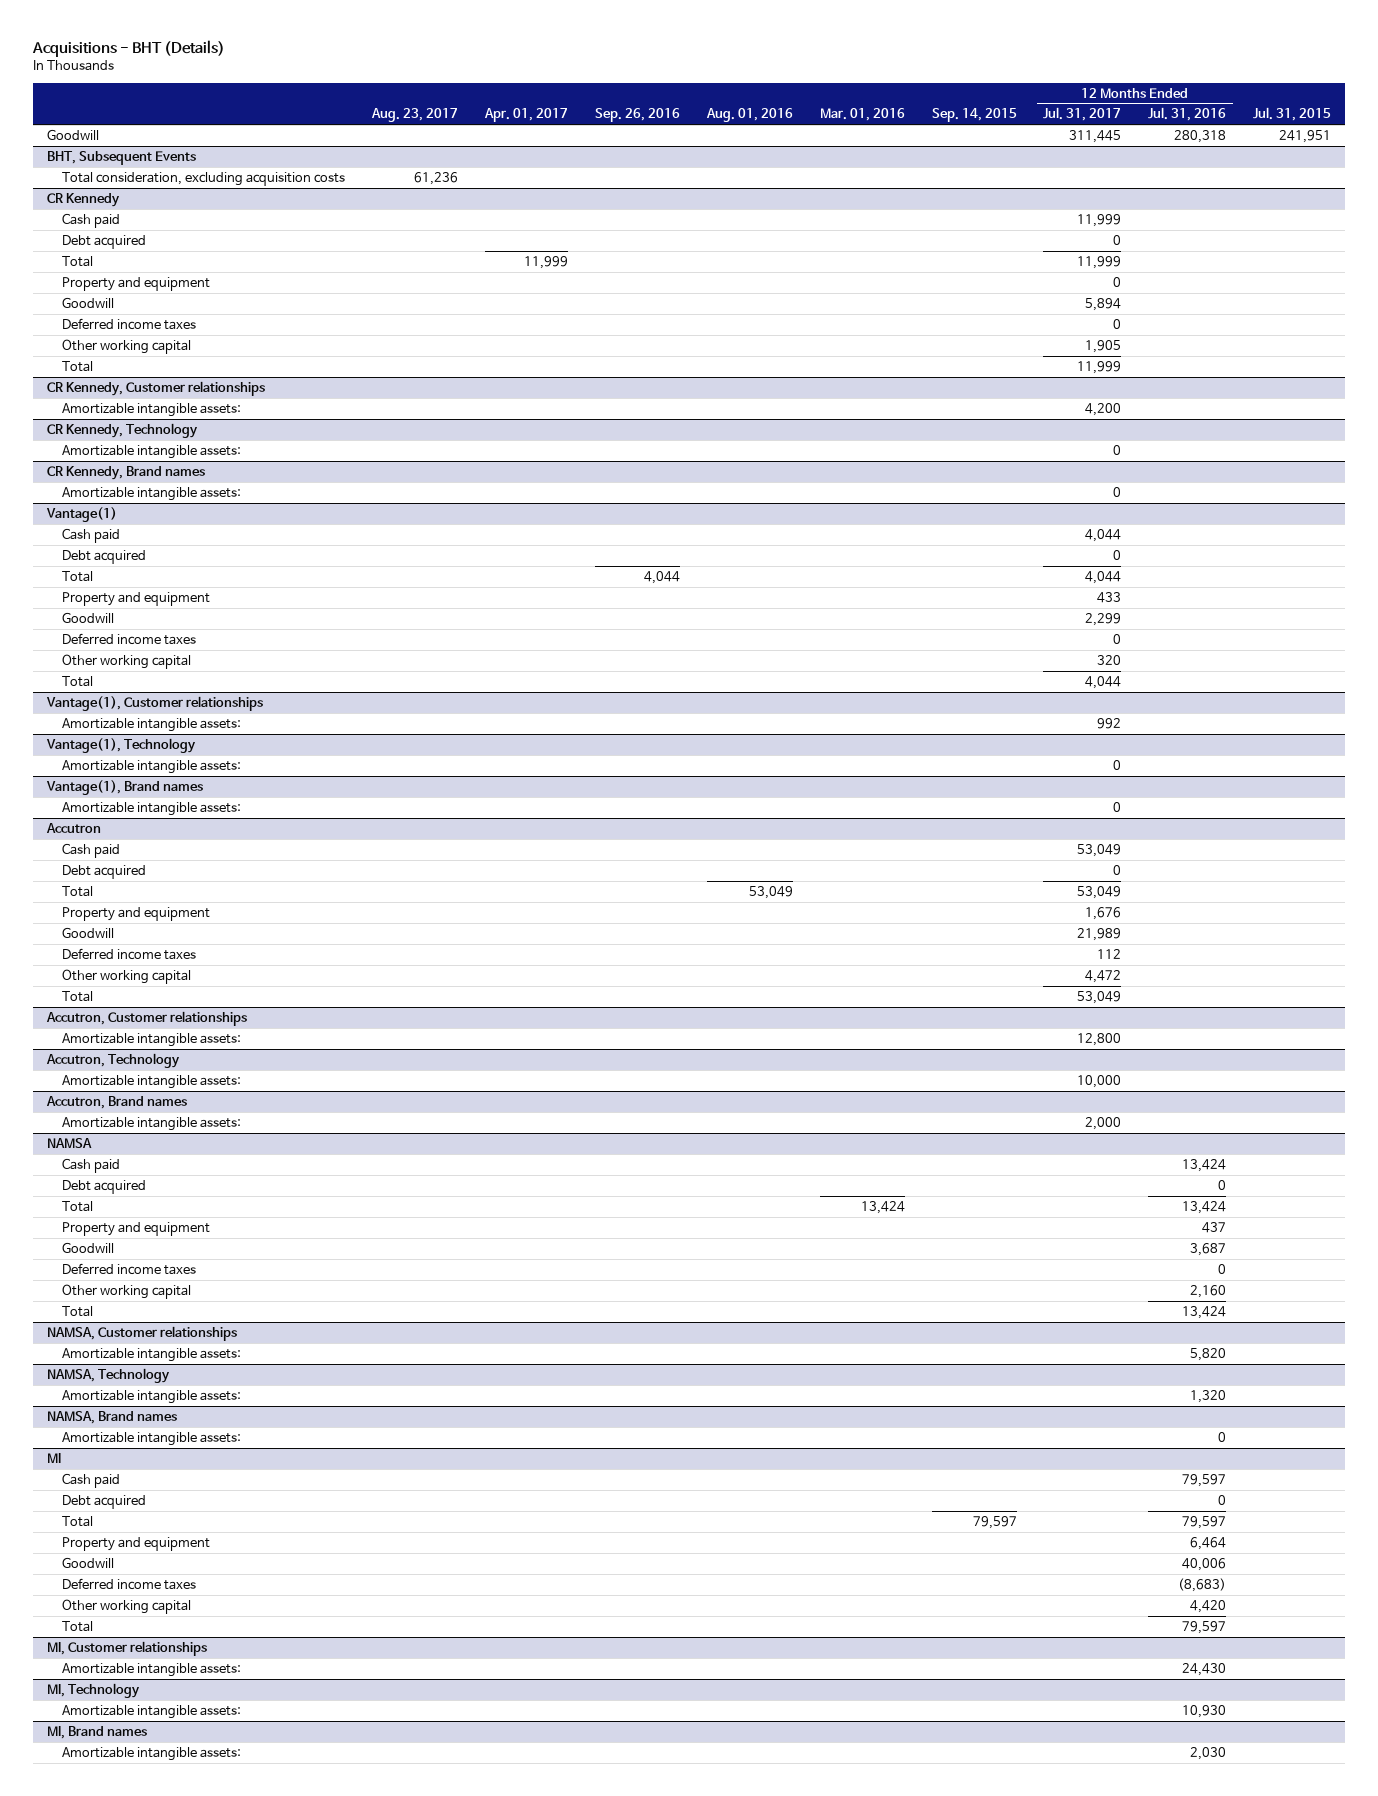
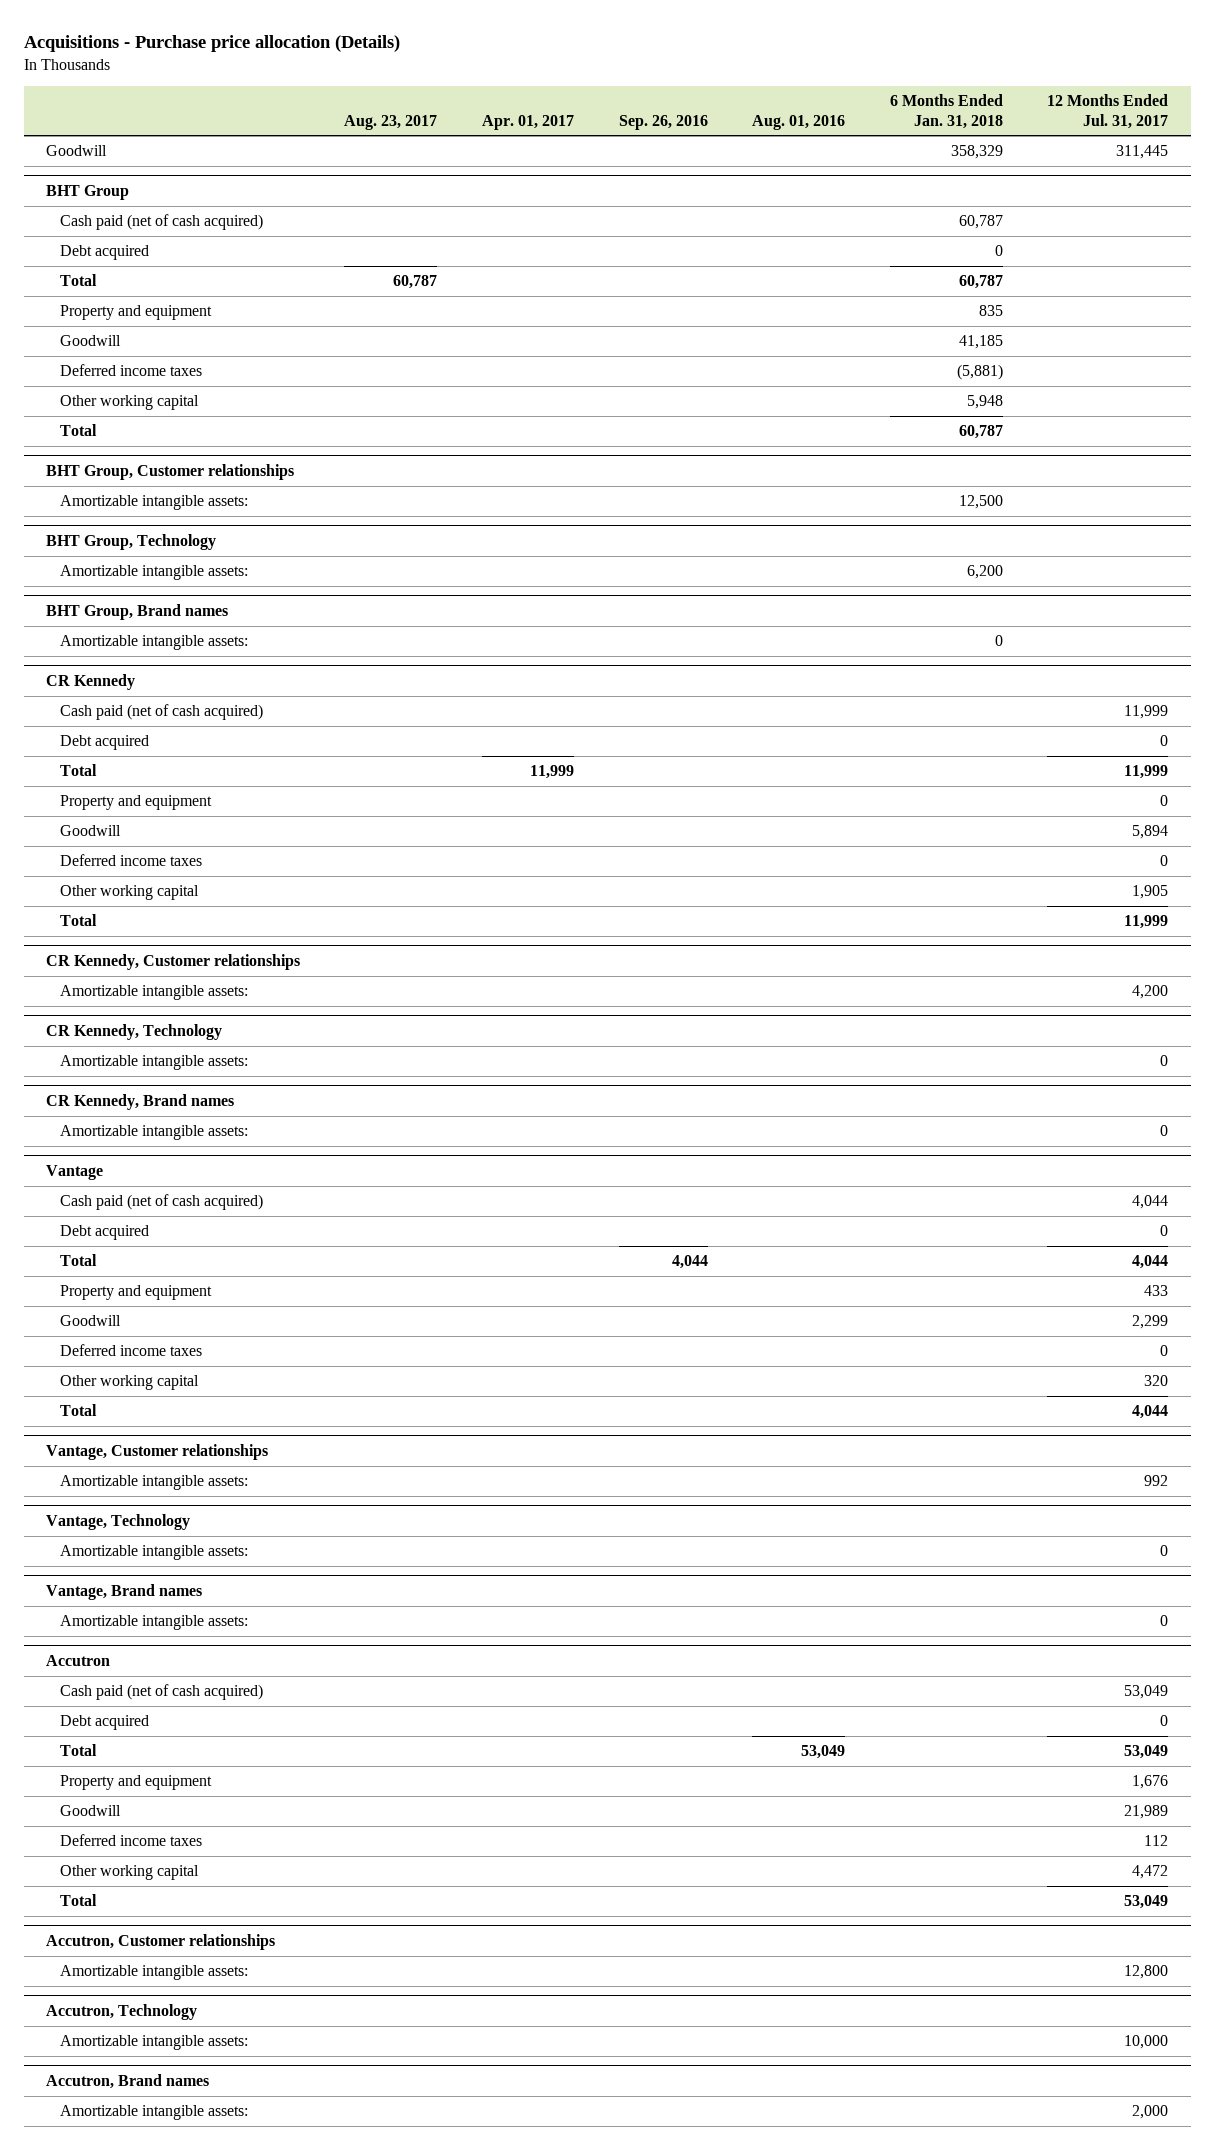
[32,40,226,58] Acquisitions - BHT (Details) -> [23,35,400,53] Acquisitions - Purchase price allocation (Details)
[819,108,905,122] Mar. 01, 2016 -> none
[931,108,1017,123] Sep. 14, 2015 -> none
[1148,107,1227,122] Jul. 31, 2016 -> none
[1253,107,1332,122] Jul. 31, 2015 -> none
none -> [889,93,1003,129] 6 Months Ended Jan. 31, 2018
[46,150,196,165] BHT, Subsequent Events -> none
[61,171,345,186] Total consideration, excluding acquisition costs -> none
none -> [45,184,129,200] BHT Group
none -> [59,214,263,231] Cash paid (net of cash acquired)
none -> [59,245,149,261] Debt acquired
none -> [59,274,97,287] Total
none -> [59,305,212,321] Property and equipment
none -> [59,335,121,347] Goodwill
none -> [59,364,202,377] Deferred income taxes
none -> [59,395,199,411] Other working capital
none -> [59,424,97,437] Total
none -> [45,463,294,480] BHT Group, Customer relationships
none -> [59,495,248,511] Amortizable intangible assets:
none -> [45,533,216,550] BHT Group, Technology
none -> [59,565,248,581] Amortizable intangible assets:
none -> [45,603,228,620] BHT Group, Brand names
none -> [59,635,248,651] Amortizable intangible assets:
[61,212,120,228] Cash paid -> [59,704,263,721] Cash paid (net of cash acquired)
[45,506,117,522] Vantage(1) -> [45,1164,103,1180] Vantage
[61,527,120,543] Cash paid -> [59,1194,263,1211] Cash paid (net of cash acquired)
[45,695,263,711] Vantage(1), Customer relationships -> [45,1443,268,1460] Vantage, Customer relationships
[45,737,196,753] Vantage(1), Technology -> [45,1513,190,1530] Vantage, Technology
[45,779,203,795] Vantage(1), Brand names -> [45,1583,202,1600] Vantage, Brand names
[61,842,120,858] Cash paid -> [59,1684,263,1701] Cash paid (net of cash acquired)
[46,1137,92,1148] NAMSA -> none
[61,1157,120,1173] Cash paid -> none
[61,1179,146,1194] Debt acquired -> none
[61,1200,93,1212] Total -> none
[61,1221,210,1236] Property and equipment -> none
[61,1241,114,1253] Goodwill -> none
[61,1262,196,1275] Deferred income taxes -> none
[61,1283,191,1299] Other working capital -> none
[61,1305,93,1317] Total -> none
[46,1325,237,1341] NAMSA, Customer relationships -> none
[61,1347,241,1362] Amortizable intangible assets: -> none
[46,1367,170,1383] NAMSA, Technology -> none
[61,1389,241,1404] Amortizable intangible assets: -> none
[46,1410,177,1424] NAMSA, Brand names -> none
[61,1431,241,1446] Amortizable intangible assets: -> none
[46,1452,61,1463] MI -> none
[61,1472,120,1488] Cash paid -> none
[61,1494,146,1509] Debt acquired -> none
[61,1515,93,1527] Total -> none
[61,1536,210,1551] Property and equipment -> none
[61,1556,114,1568] Goodwill -> none
[61,1577,196,1590] Deferred income taxes -> none
[61,1598,191,1614] Other working capital -> none
[61,1620,93,1632] Total -> none
[46,1640,207,1656] MI, Customer relationships -> none
[61,1662,241,1677] Amortizable intangible assets: -> none
[46,1682,140,1698] MI, Technology -> none
[61,1704,241,1719] Amortizable intangible assets: -> none
[46,1725,147,1739] MI, Brand names -> none
[61,1746,241,1761] Amortizable intangible assets: -> none

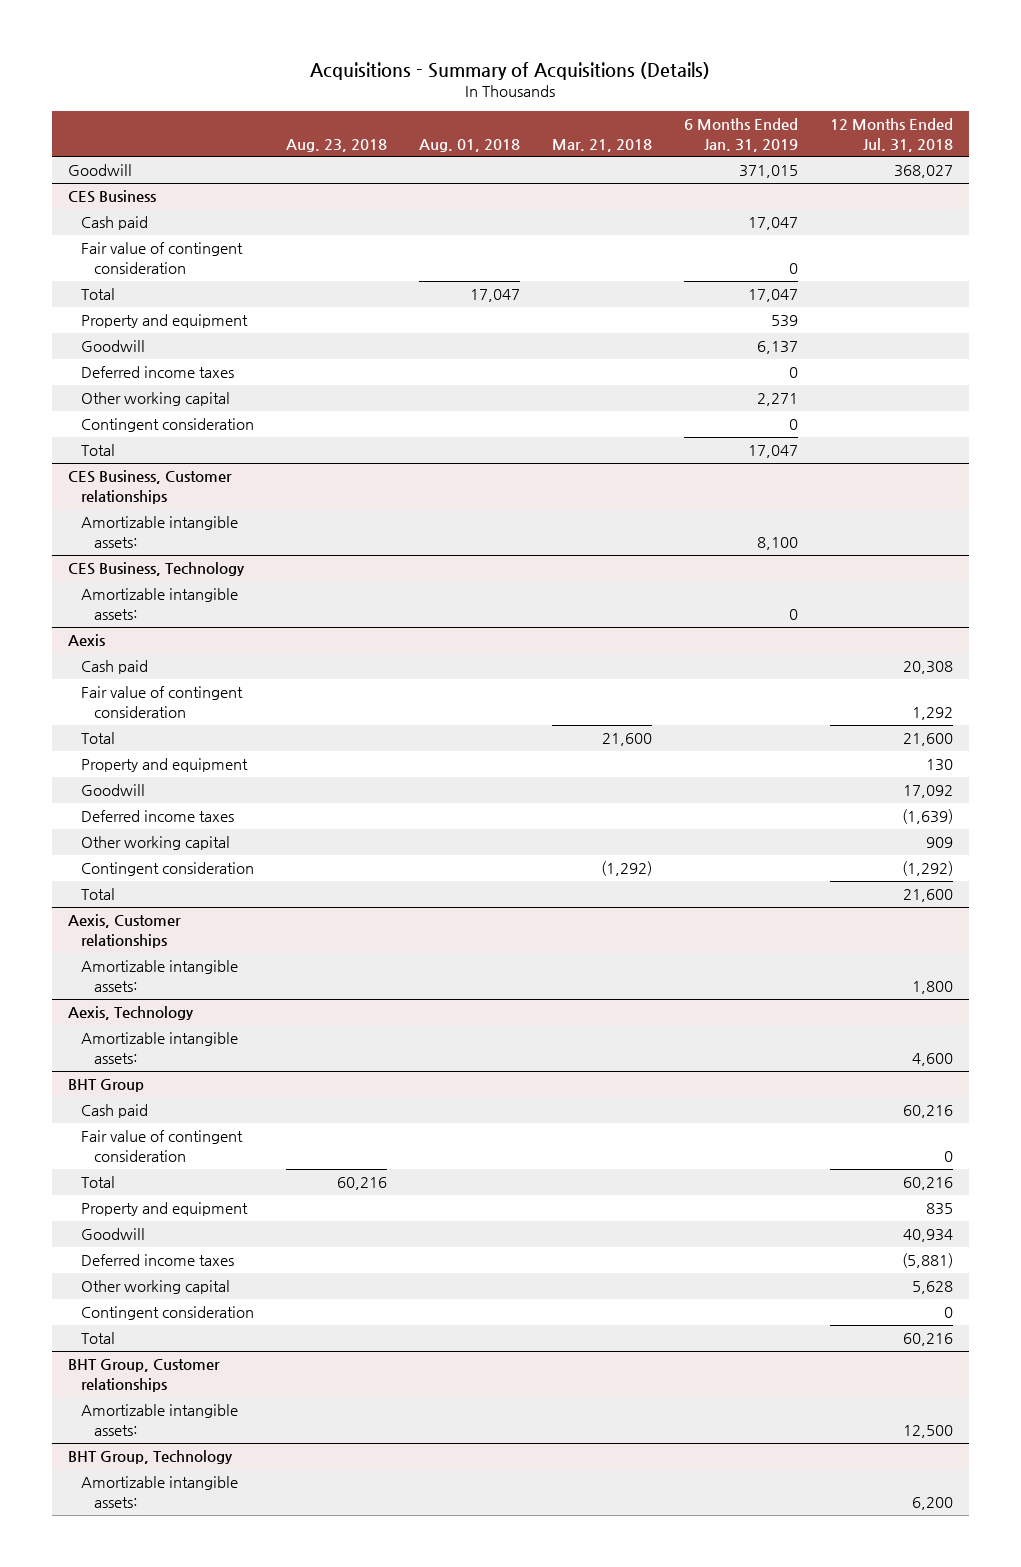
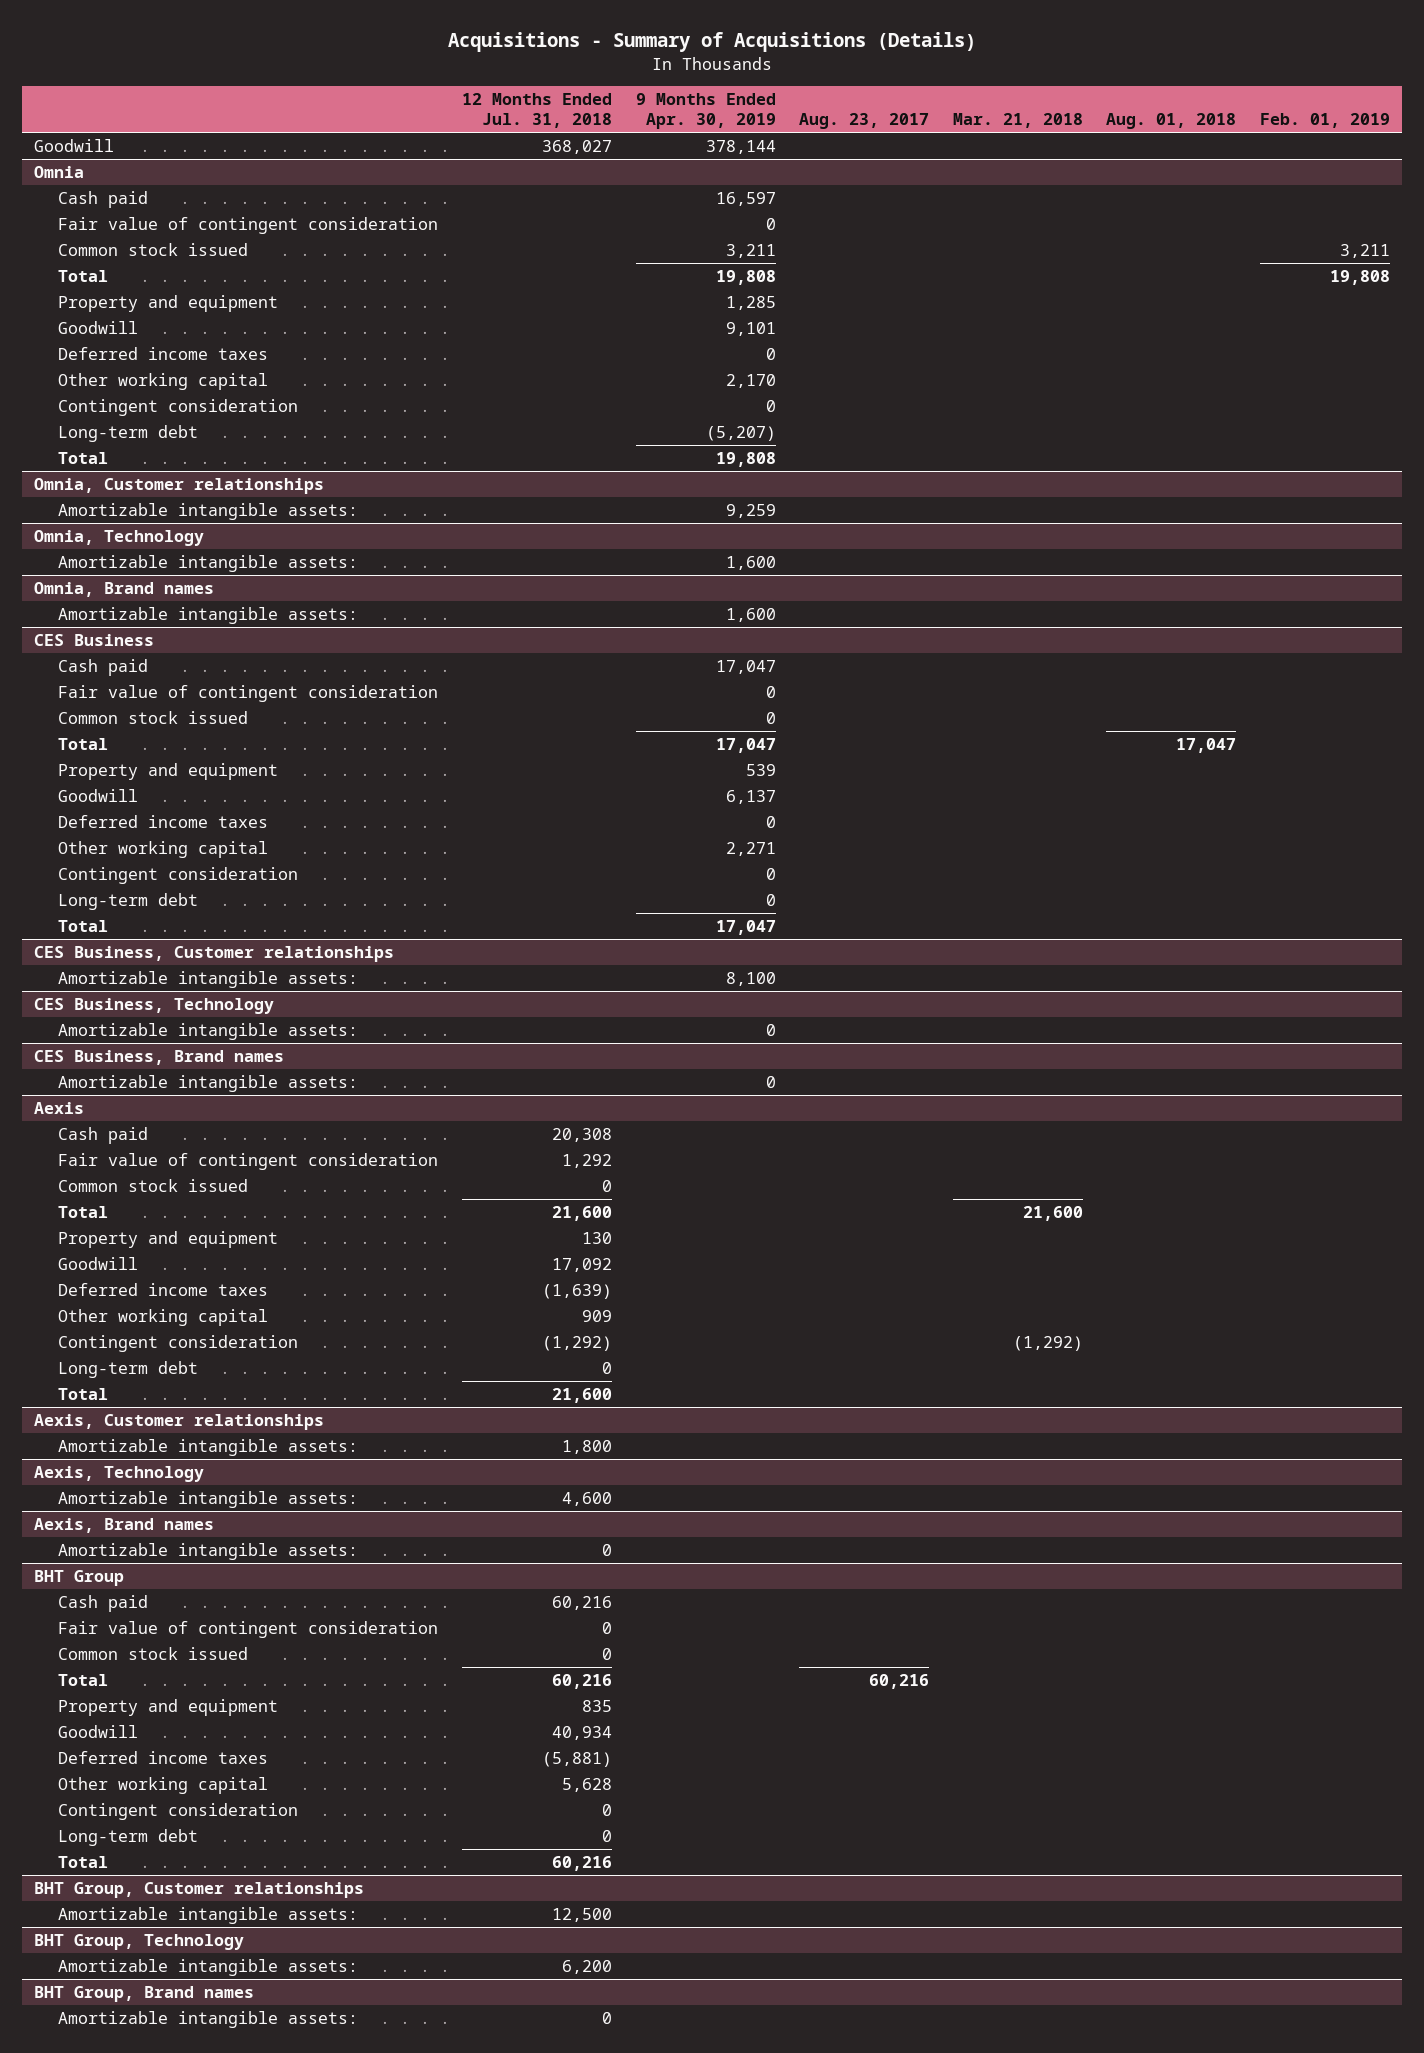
[285,138,387,152] Aug. 23, 2018 -> none
[683,118,798,152] 6 Months Ended Jan. 31, 2019 -> none
none -> [635,93,776,130] 9 Months Ended Apr. 30, 2019
none -> [799,113,930,130] Aug. 23, 2017
none -> [1259,113,1390,129] Feb. 01, 2019
none -> [33,165,84,178] Omnia
none -> [58,190,149,208] Cash paid
none -> [58,216,439,234] Fair value of contingent consideration
none -> [58,242,249,256] Common stock issued
none -> [58,269,109,282] Total
none -> [58,294,279,312] Property and equipment
none -> [58,320,139,334] Goodwill
none -> [58,346,269,360] Deferred income taxes
none -> [58,372,269,390] Other working capital
none -> [58,398,299,416] Contingent consideration
none -> [58,424,199,442] Long-term debt
none -> [58,451,109,464] Total
none -> [33,477,324,494] Omnia, Customer relationships
none -> [58,502,359,520] Amortizable intangible assets:
none -> [33,529,204,546] Omnia, Technology
none -> [58,554,359,572] Amortizable intangible assets:
none -> [33,581,214,597] Omnia, Brand names
none -> [58,606,359,624] Amortizable intangible assets:
none -> [58,710,249,724] Common stock issued
none -> [58,892,199,910] Long-term debt
none -> [33,1049,284,1065] CES Business, Brand names
none -> [58,1074,359,1092] Amortizable intangible assets:
none -> [58,1178,249,1192] Common stock issued
none -> [58,1360,199,1378] Long-term debt
none -> [33,1517,214,1533] Aexis, Brand names
none -> [58,1542,359,1560] Amortizable intangible assets:
none -> [58,1646,249,1660] Common stock issued
none -> [58,1828,199,1846] Long-term debt
none -> [33,1985,254,2002] BHT Group, Brand names
none -> [58,2010,359,2028] Amortizable intangible assets:

